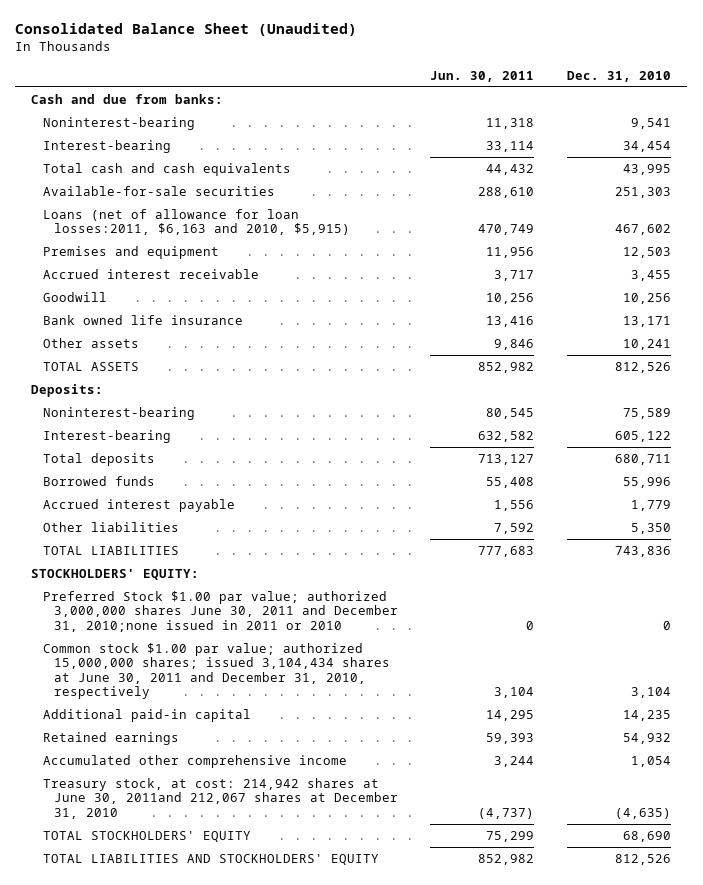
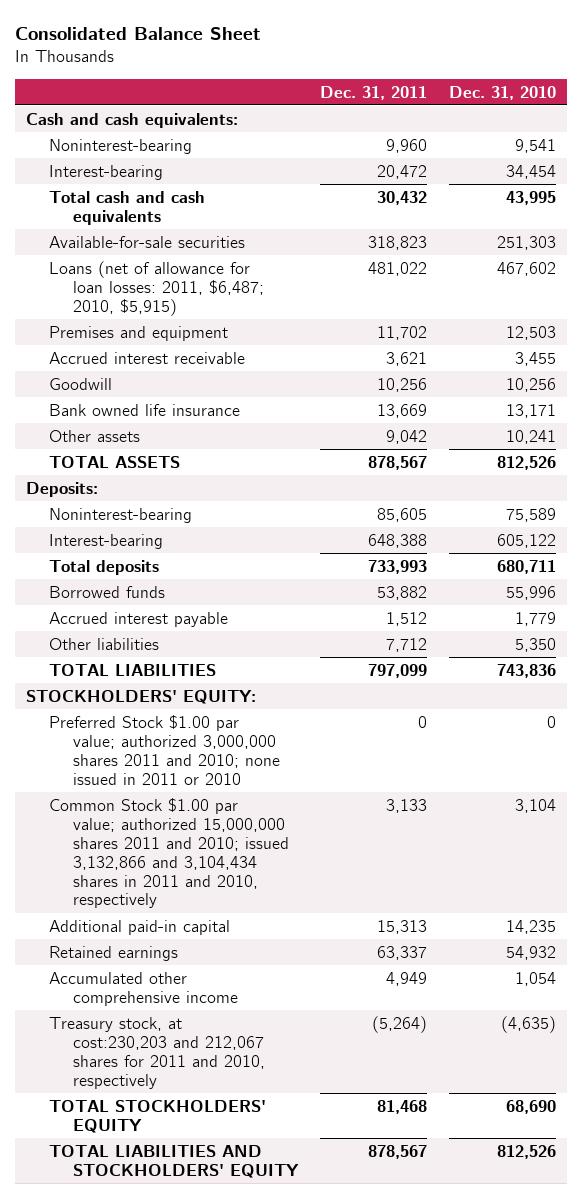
[15,23,358,37] Consolidated Balance Sheet (Unaudited) -> [14,27,261,41] Consolidated Balance Sheet
[430,70,535,82] Jun. 30, 2011 -> none
none -> [320,85,428,100] Dec. 31, 2011
[31,93,224,104] Cash and due from banks: -> none
none -> [26,112,239,128] Cash and cash equivalents:
[42,208,350,236] Loans (net of allowance for loan losses:2011, $6,163 and 2010, $5,915) -> [49,260,264,316] Loans (net of allowance for loan losses: 2011, $6,487; 2010, $5,915)
[42,590,398,632] Preferred Stock $1.00 par value; authorized 3,000,000 shares June 30, 2011 and December 31, 2010;none issued in 2011 or 2010 -> [49,714,280,785] Preferred Stock $1.00 par value; authorized 3,000,000 shares 2011 and 2010; none issued in 2011 or 2010
[42,642,390,700] Common stock $1.00 par value; authorized 15,000,000 shares; issued 3,104,434 shares at June 30, 2011 and December 31, 2010, respectively -> [49,797,289,909] Common Stock $1.00 par value; authorized 15,000,000 shares 2011 and 2010; issued 3,132,866 and 3,104,434 shares in 2011 and 2010, respectively
[42,777,398,819] Treasury stock, at cost: 214,942 shares at June 30, 2011and 212,067 shares at December 31, 2010 -> [49,1016,265,1089] Treasury stock, at cost:230,203 and 212,067 shares for 2011 and 2010, respectively

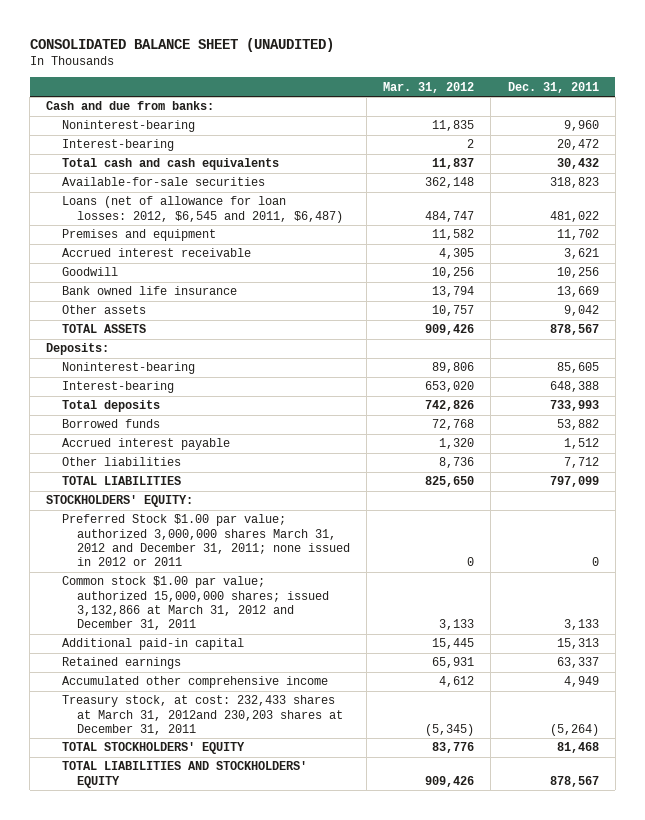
[14,27,261,41] Consolidated Balance Sheet -> [29,37,334,52] CONSOLIDATED BALANCE SHEET (UNAUDITED)
[449,85,557,100] Dec. 31, 2010 -> none
none -> [383,81,475,93] Mar. 31, 2012
[26,112,239,128] Cash and cash equivalents: -> [46,101,215,111] Cash and due from banks:
[49,260,264,316] Loans (net of allowance for loan losses: 2011, $6,487; 2010, $5,915) -> [61,196,343,223] Loans (net of allowance for loan losses: 2012, $6,545 and 2011, $6,487)
[49,714,280,785] Preferred Stock $1.00 par value; authorized 3,000,000 shares 2011 and 2010; none issued in 2011 or 2010 -> [61,514,350,567] Preferred Stock $1.00 par value; authorized 3,000,000 shares March 31, 2012 and December 31, 2011; none issued in 2012 or 2011
[49,797,289,909] Common Stock $1.00 par value; authorized 15,000,000 shares 2011 and 2010; issued 3,132,866 and 3,104,434 shares in 2011 and 2010, respectively -> [61,576,329,631] Common stock $1.00 par value; authorized 15,000,000 shares; issued 3,132,866 at March 31, 2012 and December 31, 2011
[49,1016,265,1089] Treasury stock, at cost:230,203 and 212,067 shares for 2011 and 2010, respectively -> [61,695,343,735] Treasury stock, at cost: 232,433 shares at March 31, 2012and 230,203 shares at December 31, 2011

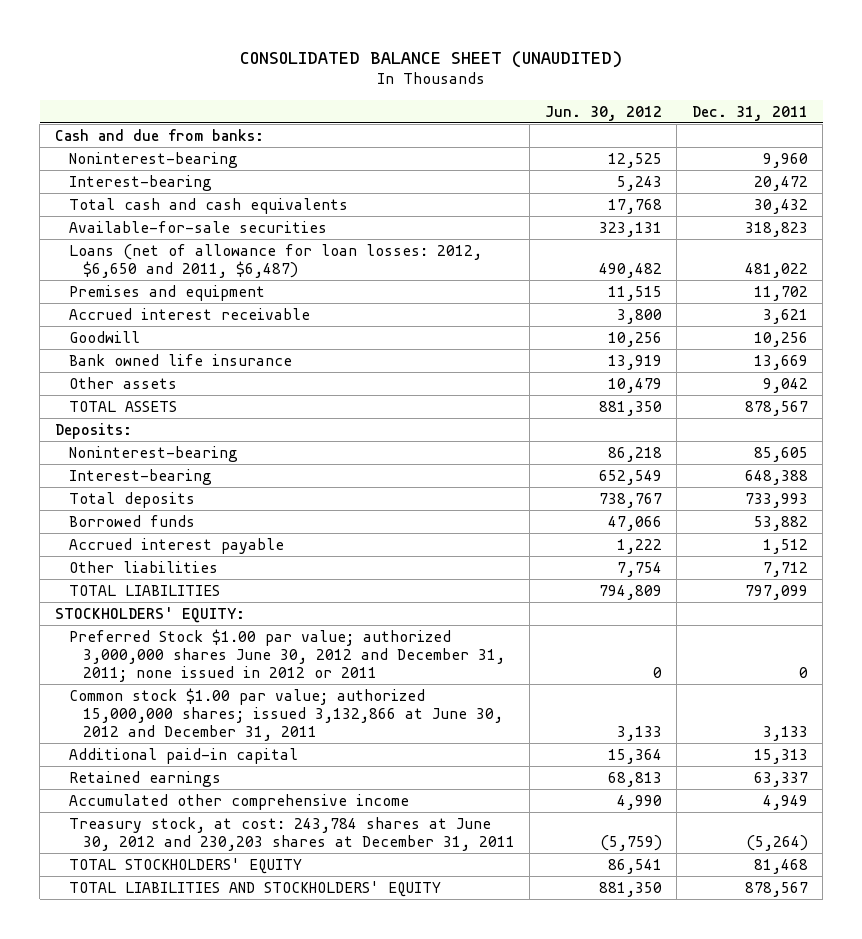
[383,81,475,93] Mar. 31, 2012 -> none
none -> [544,105,662,121] Jun. 30, 2012
[61,196,343,223] Loans (net of allowance for loan losses: 2012, $6,545 and 2011, $6,487) -> [68,243,482,278] Loans (net of allowance for loan losses: 2012, $6,650 and 2011, $6,487)
[61,514,350,567] Preferred Stock $1.00 par value; authorized 3,000,000 shares March 31, 2012 and December 31, 2011; none issued in 2012 or 2011 -> [68,628,505,682] Preferred Stock $1.00 par value; authorized 3,000,000 shares June 30, 2012 and December 31, 2011; none issued in 2012 or 2011
[61,576,329,631] Common stock $1.00 par value; authorized 15,000,000 shares; issued 3,132,866 at March 31, 2012 and December 31, 2011 -> [68,687,503,741] Common stock $1.00 par value; authorized 15,000,000 shares; issued 3,132,866 at June 30, 2012 and December 31, 2011
[61,695,343,735] Treasury stock, at cost: 232,433 shares at March 31, 2012and 230,203 shares at December 31, 2011 -> [68,816,515,851] Treasury stock, at cost: 243,784 shares at June 30, 2012 and 230,203 shares at December 31, 2011

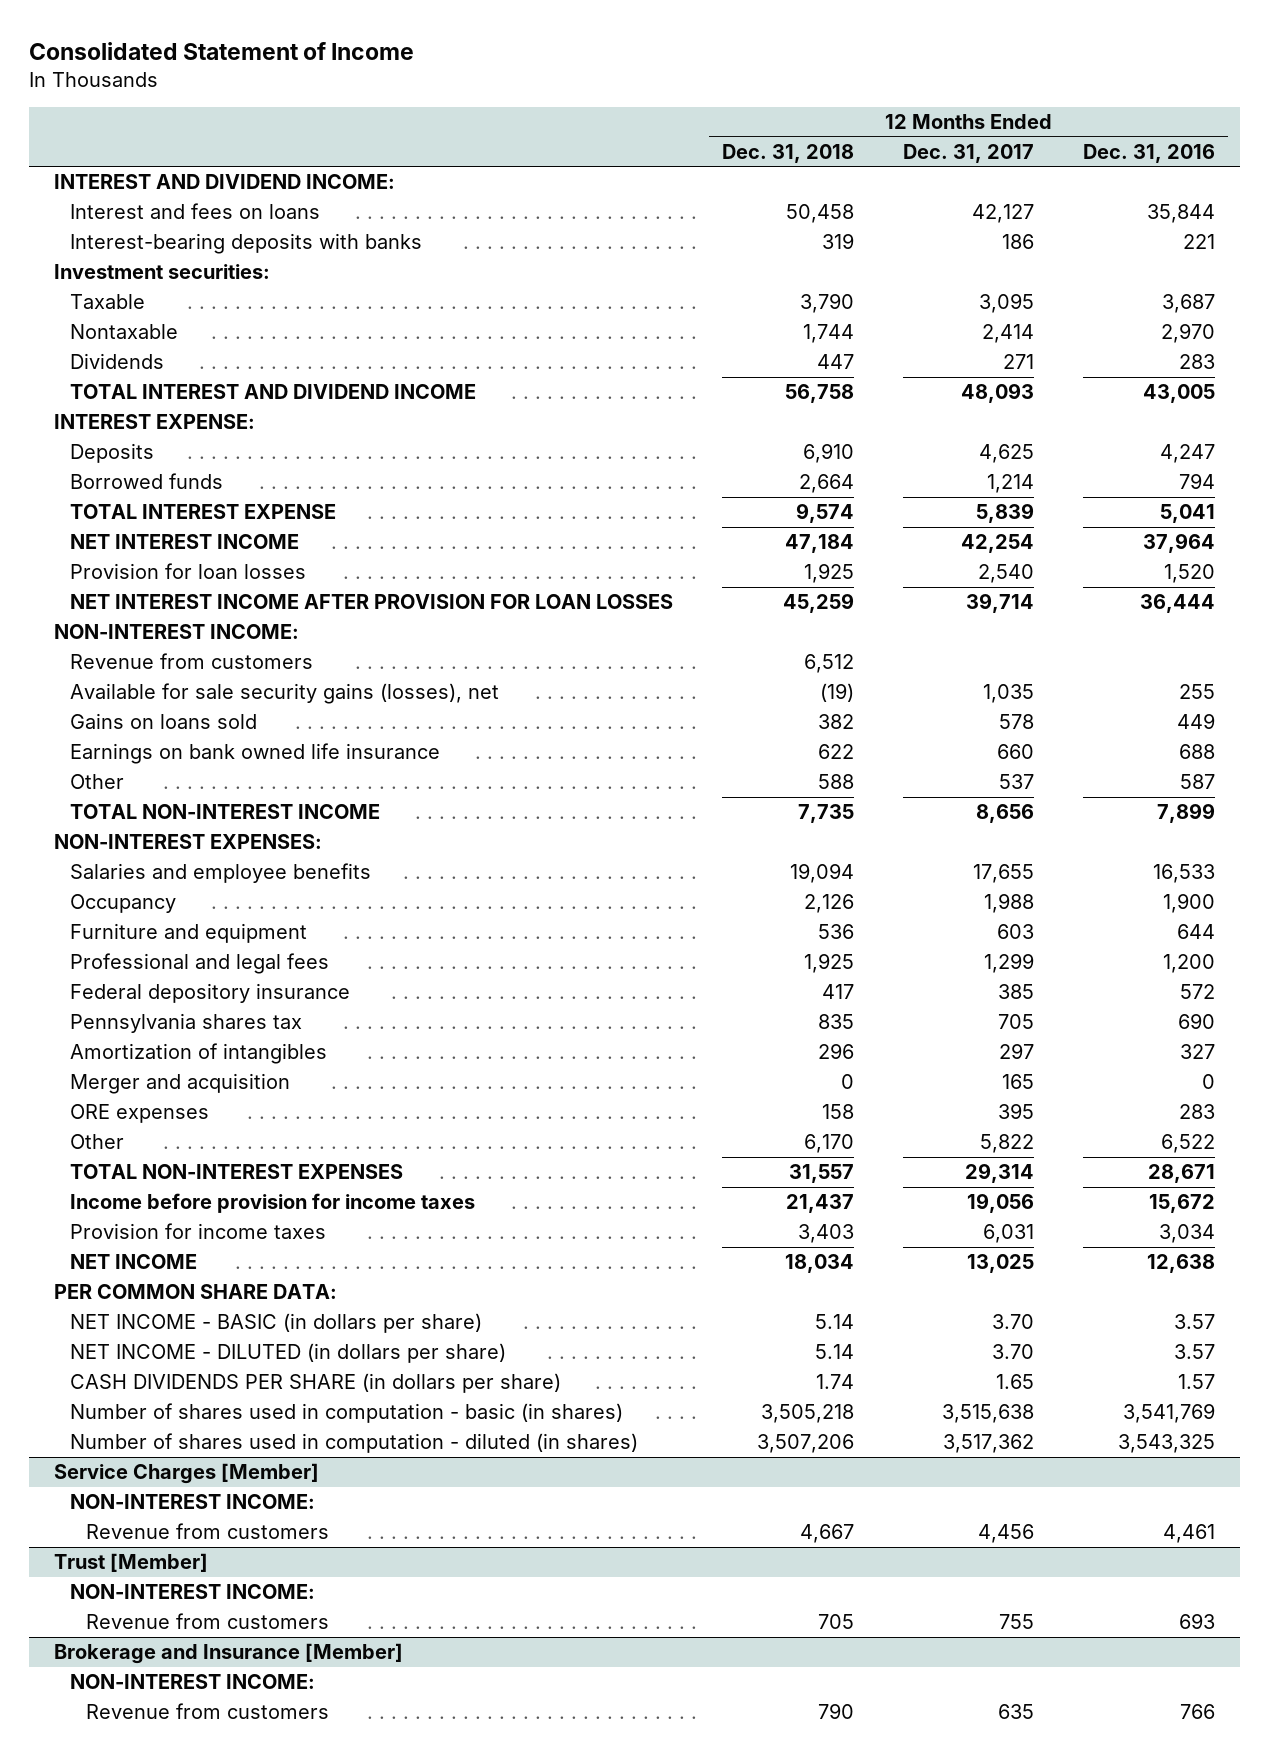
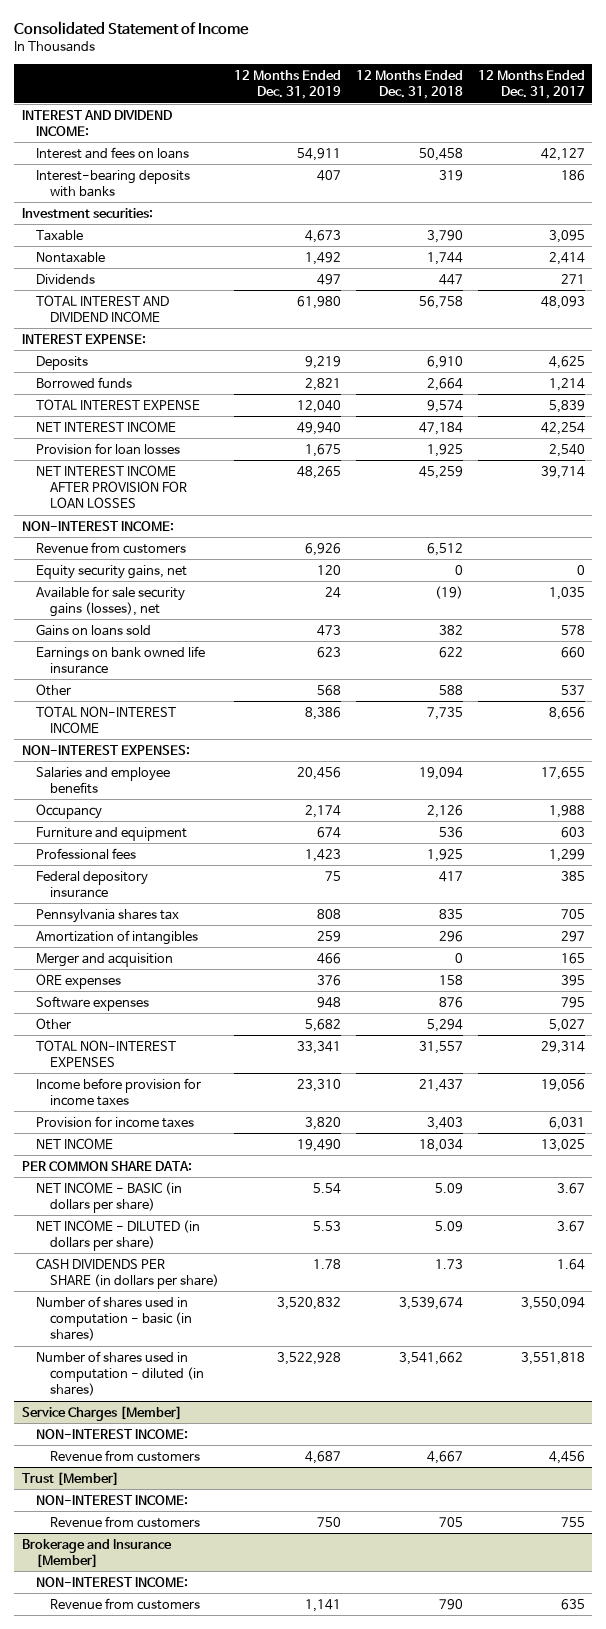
[1083,143,1216,163] Dec. 31, 2016 -> none
none -> [233,70,341,100] 12 Months Ended Dec. 31, 2019
none -> [35,564,187,579] Equity security gains, net
[69,953,329,975] Professional and legal fees -> [35,847,136,860] Professional fees
none -> [35,995,149,1011] Software expenses
[803,1134,854,1154] 6,170 -> [426,1018,463,1032] 5,294
[980,1134,1035,1154] 5,822 -> [548,1018,585,1032] 5,027
[814,1314,854,1330] 5.14 -> [434,1182,463,1194] 5.09
[992,1314,1035,1330] 3.70 -> [556,1182,585,1194] 3.67
[814,1344,854,1360] 5.14 -> [434,1220,463,1232] 5.09
[992,1344,1035,1360] 3.70 -> [556,1220,585,1232] 3.67
[815,1374,854,1390] 1.74 -> [434,1258,463,1269] 1.73
[996,1374,1035,1390] 1.65 -> [556,1258,585,1270] 1.64
[760,1404,854,1424] 3,505,218 -> [398,1296,463,1310] 3,539,674
[942,1404,1035,1424] 3,515,638 -> [520,1296,585,1310] 3,550,094
[756,1434,854,1454] 3,507,206 -> [398,1351,463,1365] 3,541,662
[943,1434,1035,1454] 3,517,362 -> [520,1351,585,1365] 3,551,818

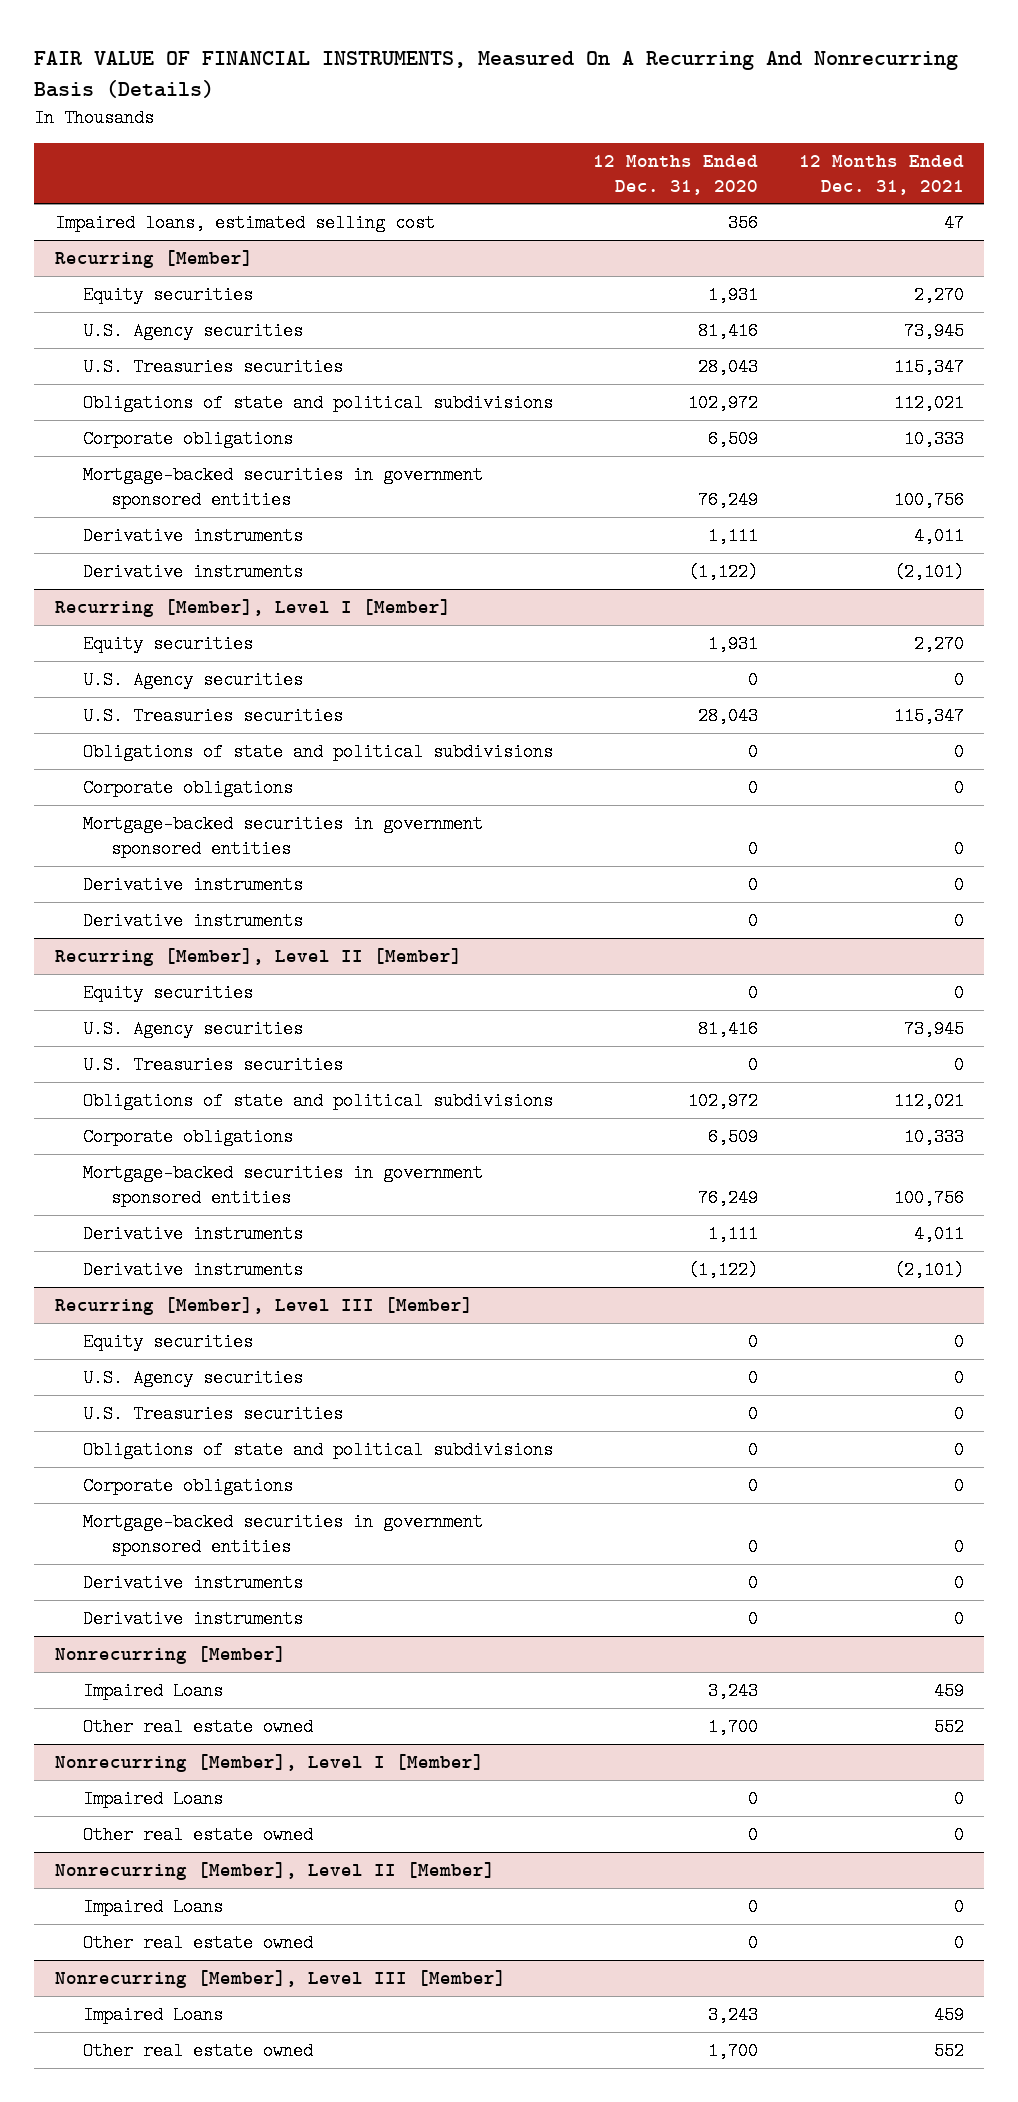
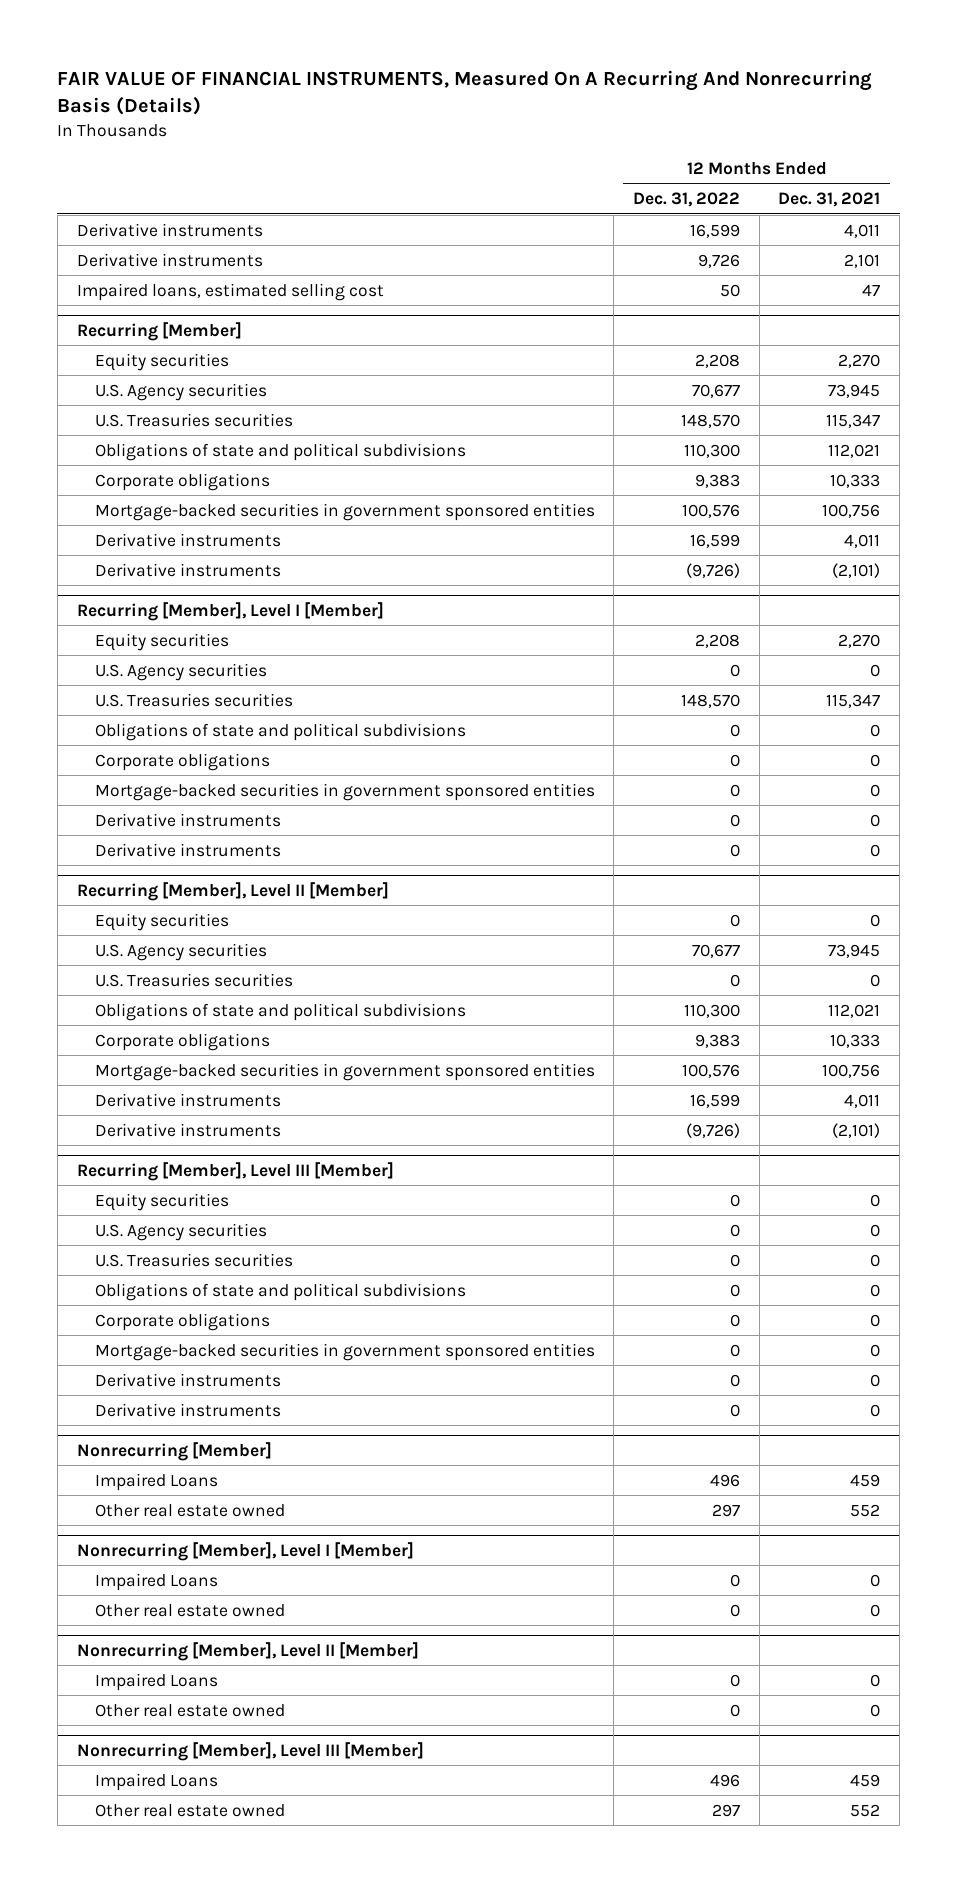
[593,154,759,195] 12 Months Ended Dec. 31, 2020 -> none
none -> [633,192,741,208] Dec. 31, 2022
none -> [76,222,263,237] Derivative instruments
none -> [76,252,263,267] Derivative instruments

